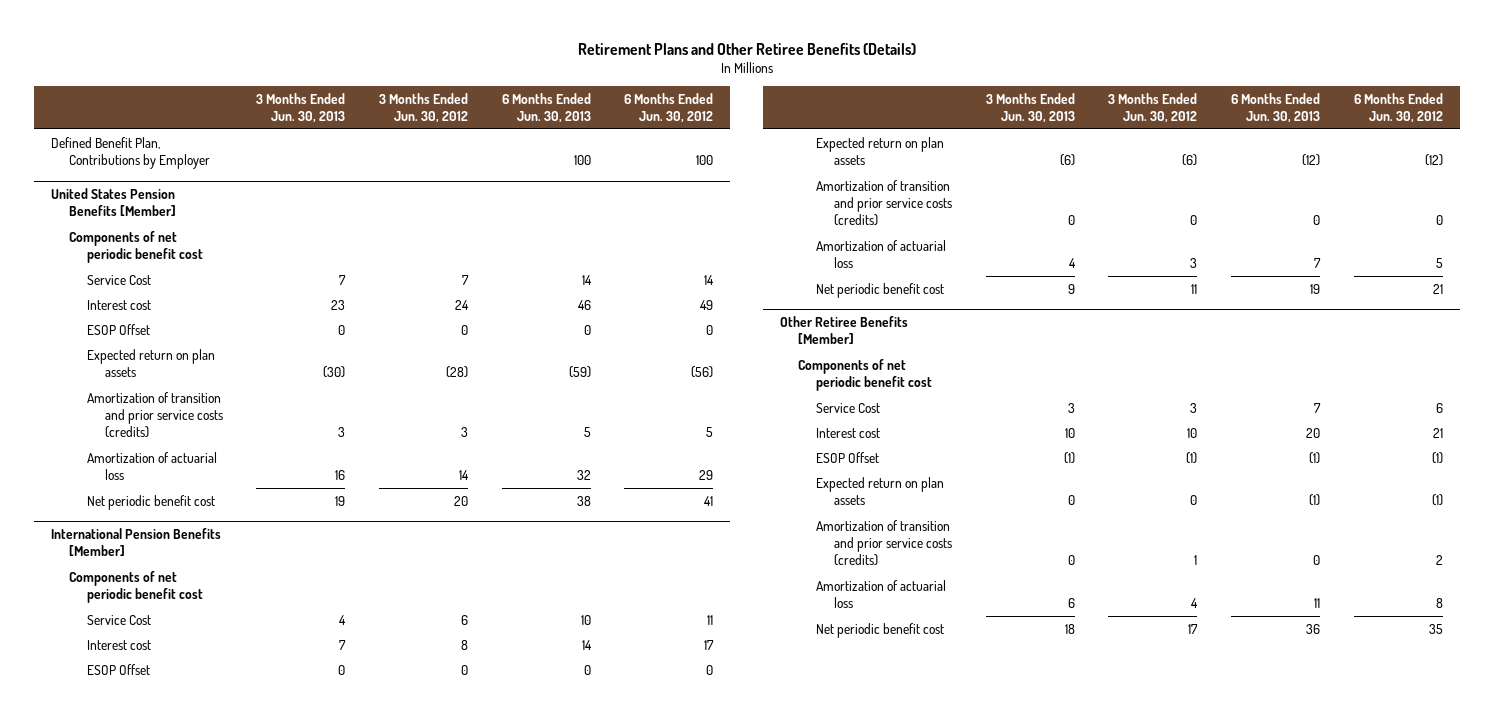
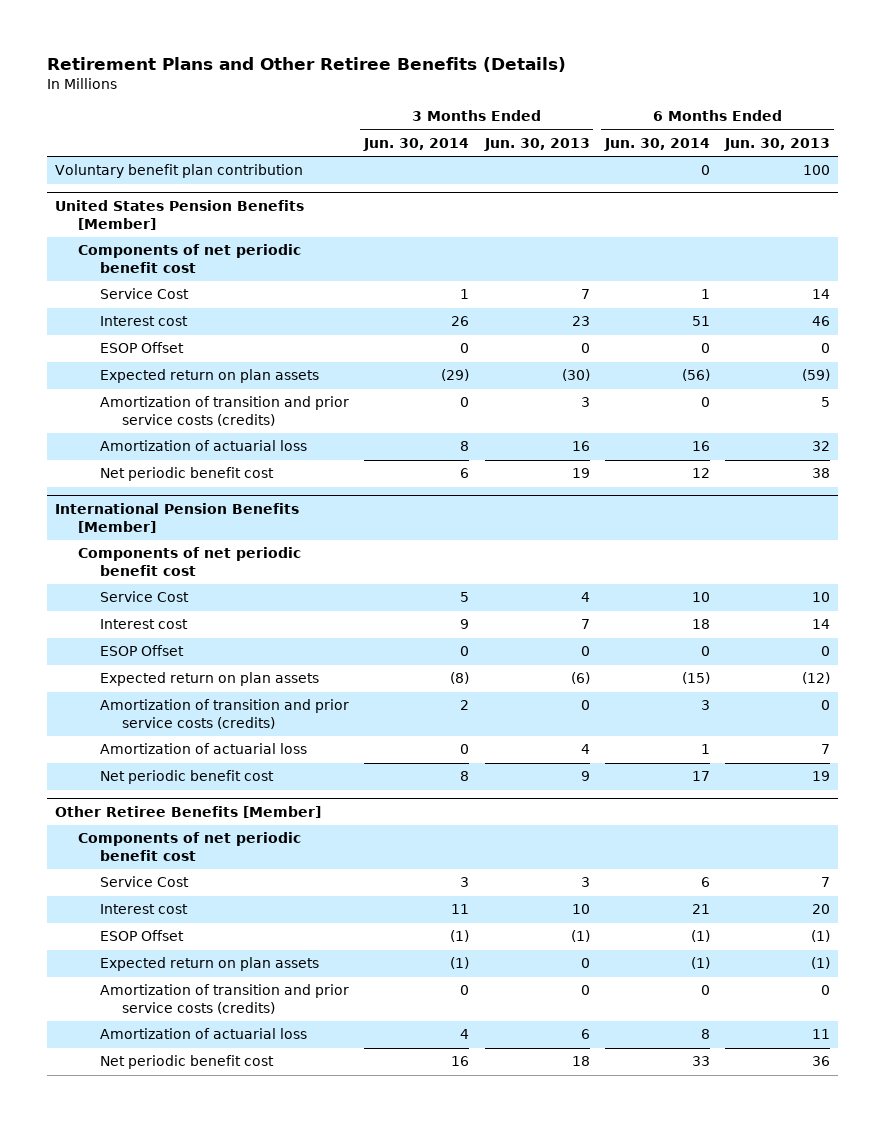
[378,92,468,123] 3 Months Ended Jun. 30, 2012 -> none
[624,92,714,123] 6 Months Ended Jun. 30, 2012 -> none
none -> [363,137,470,151] Jun. 30, 2014
none -> [603,137,710,151] Jun. 30, 2014
[50,136,210,169] Defined Benefit Plan, Contributions by Employer -> [55,164,304,179] Voluntary benefit plan contribution

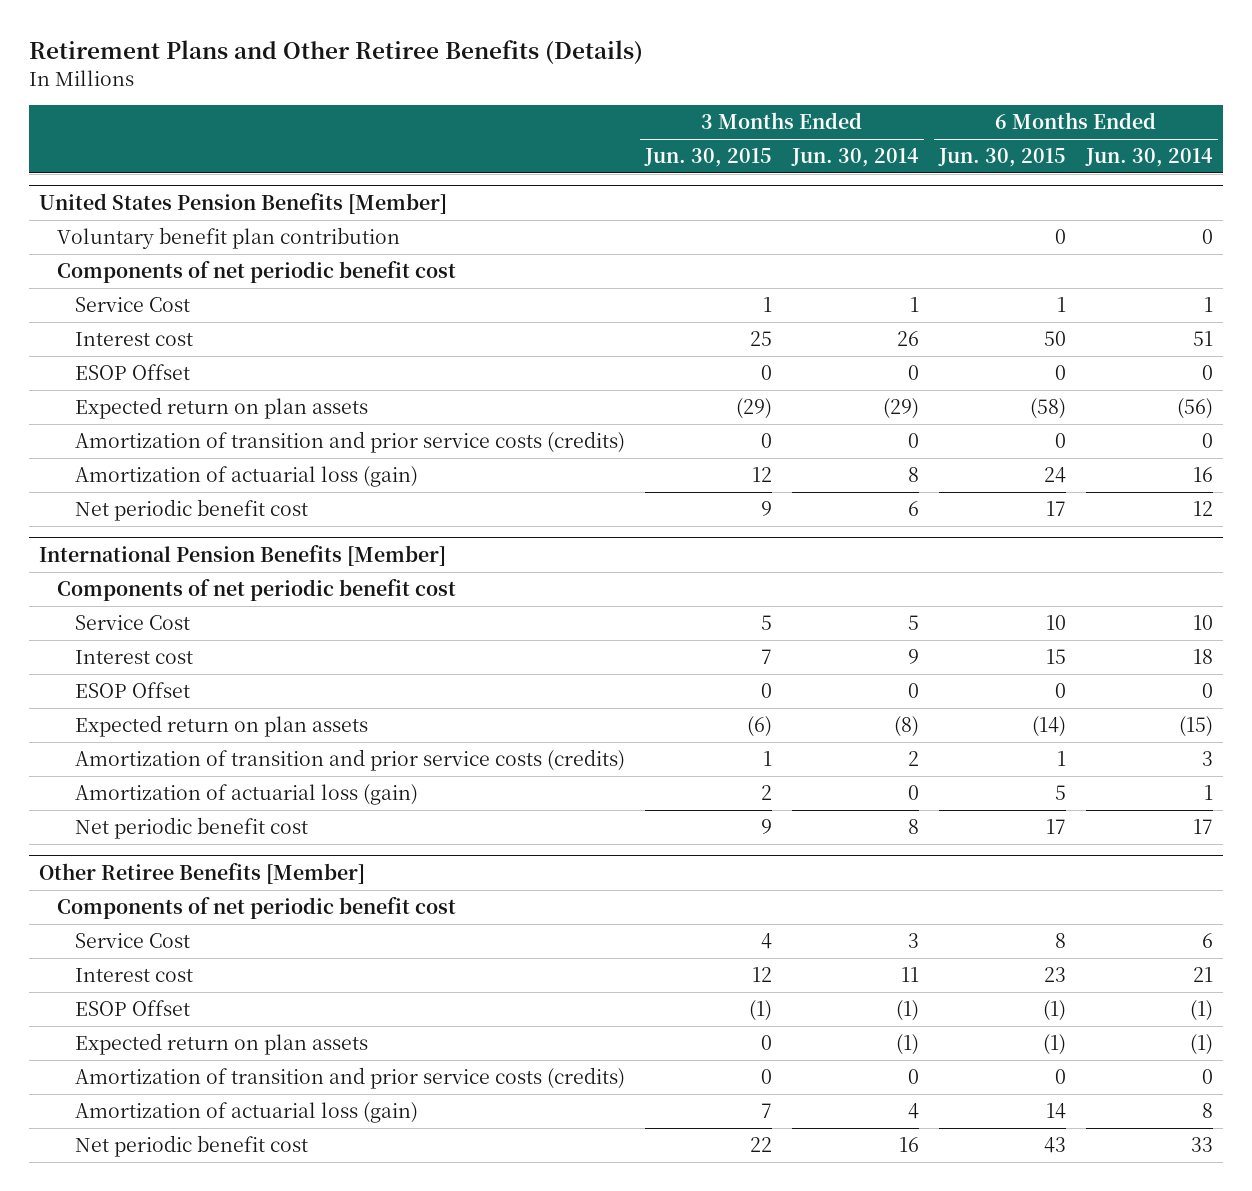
[483,137,590,151] Jun. 30, 2013 -> none
[724,137,831,151] Jun. 30, 2013 -> none
none -> [643,148,772,168] Jun. 30, 2015
none -> [937,148,1066,168] Jun. 30, 2015
[55,164,304,179] Voluntary benefit plan contribution -> none
none -> [56,227,400,250] Voluntary benefit plan contribution
[99,440,307,452] Amortization of actuarial loss -> [74,466,418,488] Amortization of actuarial loss (gain)
[99,743,307,755] Amortization of actuarial loss -> [74,784,418,806] Amortization of actuarial loss (gain)
[99,1028,307,1040] Amortization of actuarial loss -> [74,1102,418,1124] Amortization of actuarial loss (gain)

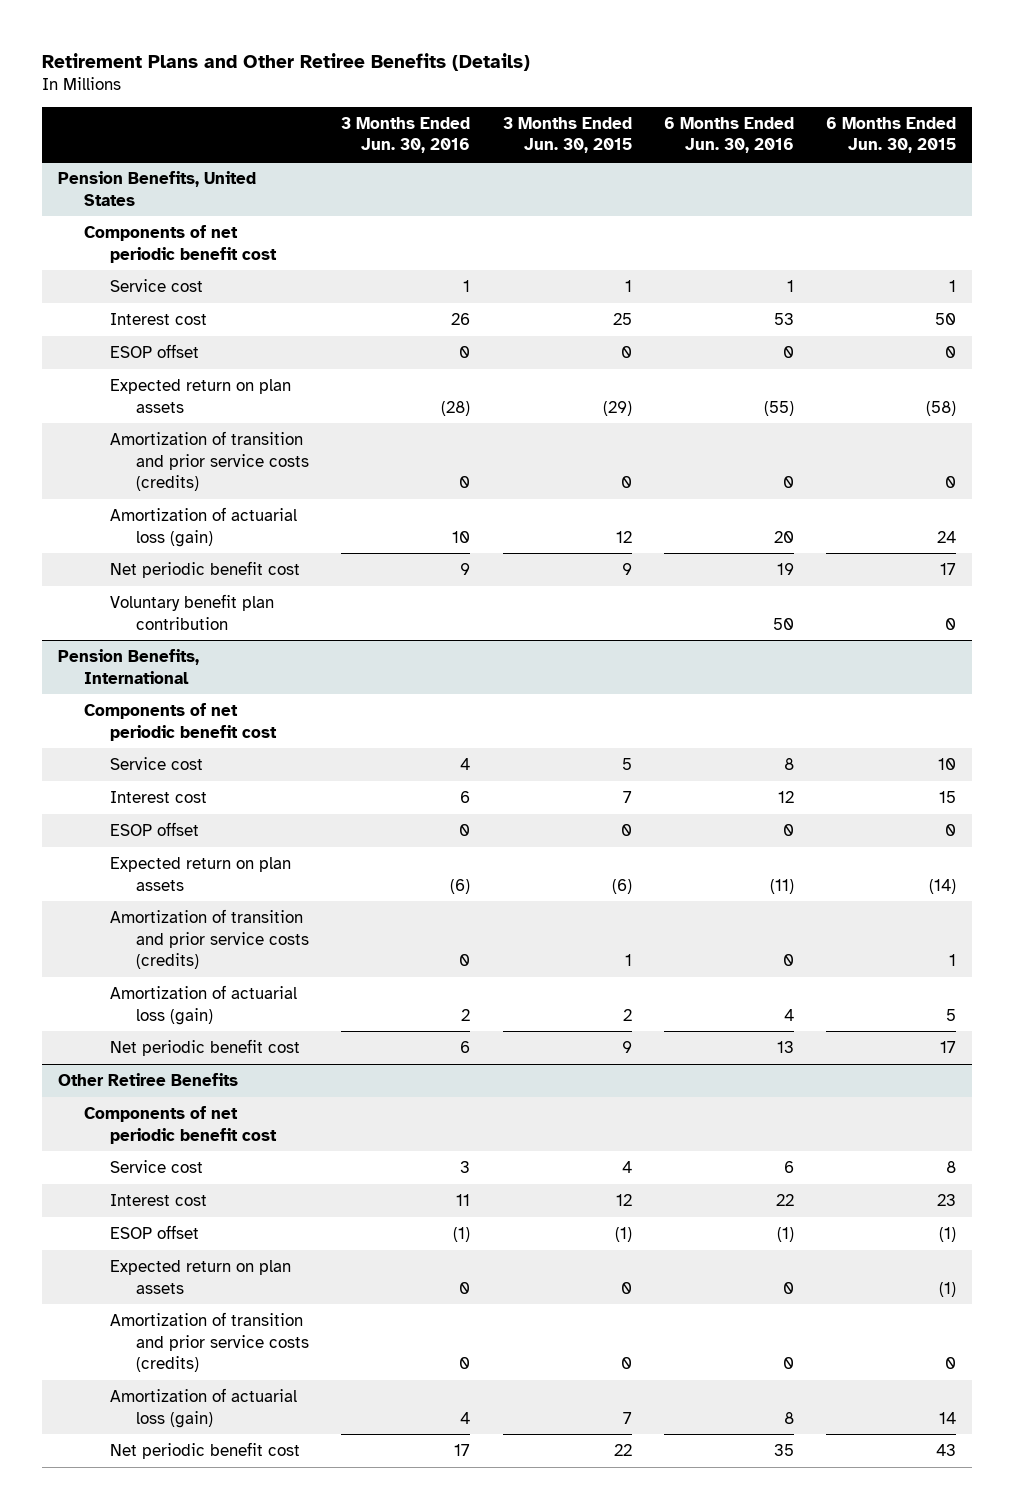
[790,148,919,168] Jun. 30, 2014 -> none
[1084,148,1213,168] Jun. 30, 2014 -> none
none -> [341,116,471,154] 3 Months Ended Jun. 30, 2016
none -> [663,116,794,154] 6 Months Ended Jun. 30, 2016
[56,227,400,250] Voluntary benefit plan contribution -> none
[38,192,447,214] United States Pension Benefits [Member] -> [58,171,257,206] Pension Benefits, United States
[74,297,190,313] Service Cost -> [109,279,203,293] Service cost
[74,364,190,381] ESOP Offset -> [109,344,199,359] ESOP offset
none -> [109,594,274,630] Voluntary benefit plan contribution
[38,544,446,566] International Pension Benefits [Member] -> [58,649,200,684] Pension Benefits, International
[74,615,190,631] Service Cost -> [109,757,203,771] Service cost
[74,682,190,699] ESOP Offset -> [109,822,199,837] ESOP offset
[38,862,365,884] Other Retiree Benefits [Member] -> [58,1073,239,1087] Other Retiree Benefits
[74,933,190,949] Service Cost -> [109,1160,203,1174] Service cost
[74,1000,190,1017] ESOP Offset -> [109,1225,199,1240] ESOP offset

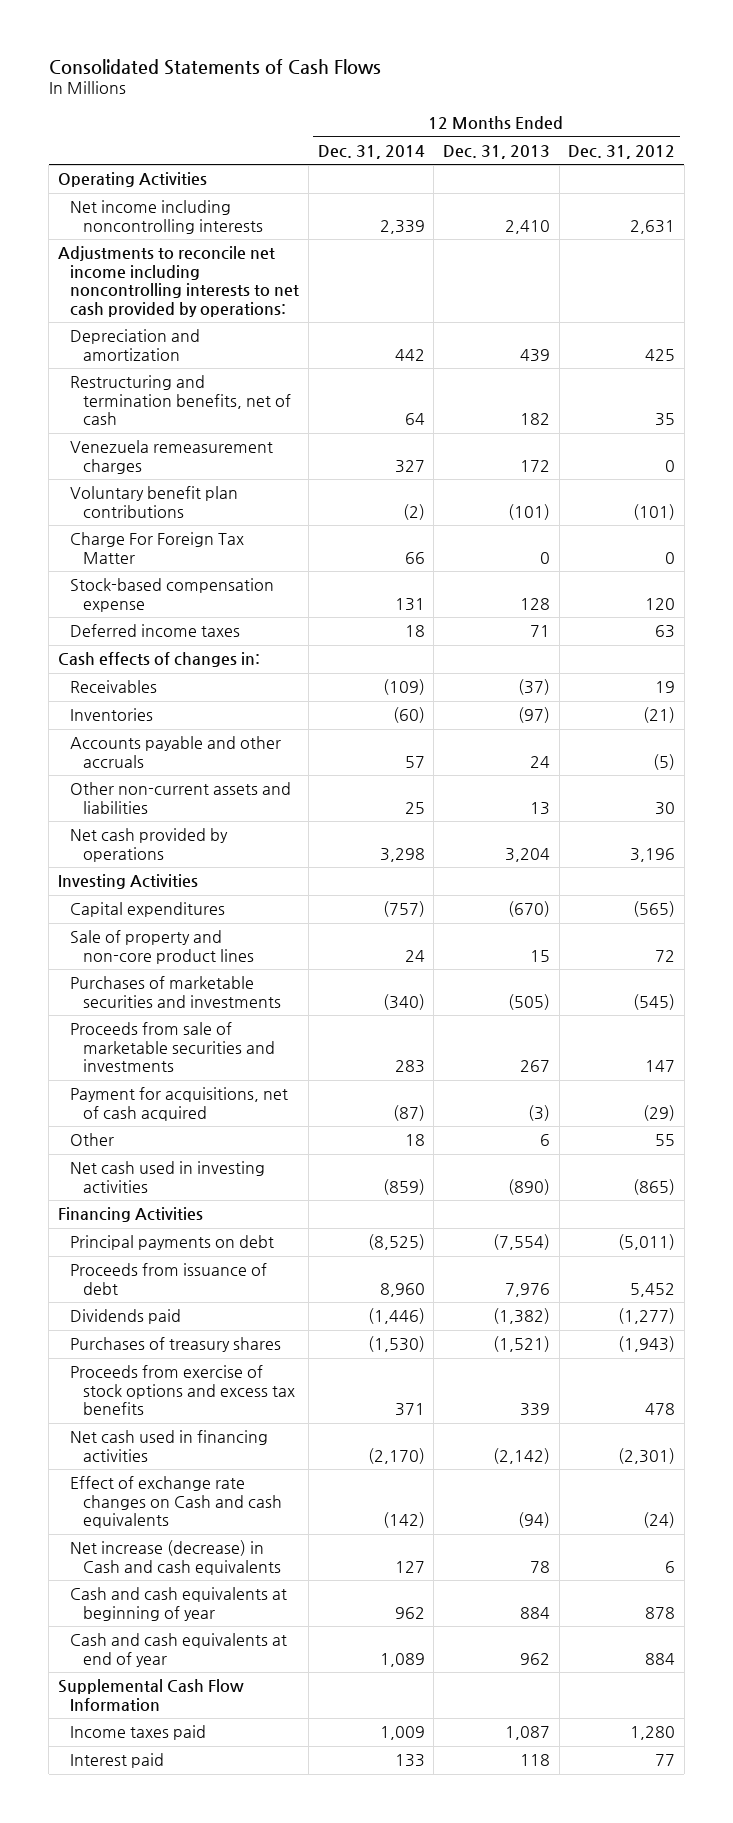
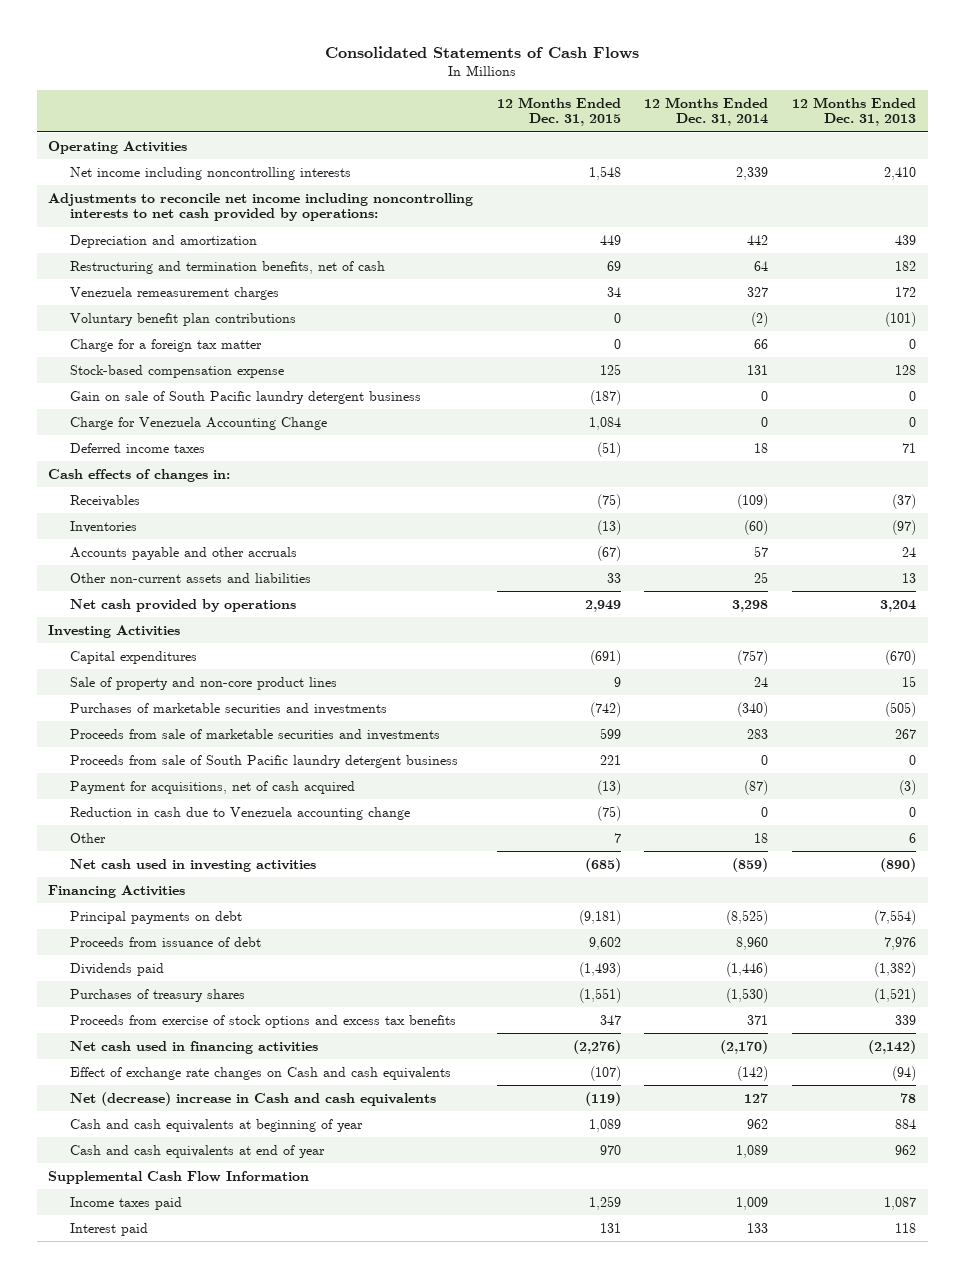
[568,144,676,159] Dec. 31, 2012 -> none
none -> [496,96,621,127] 12 Months Ended Dec. 31, 2015
[70,532,245,564] Charge For Foreign Tax Matter -> [69,338,262,352] Charge for a foreign tax matter
none -> [69,390,421,404] Gain on sale of South Pacific laundry detergent business
none -> [69,416,327,430] Charge for Venezuela Accounting Change
none -> [69,754,458,768] Proceeds from sale of South Pacific laundry detergent business
none -> [69,806,410,820] Reduction in cash due to Venezuela accounting change
[70,1540,281,1575] Net increase (decrease) in Cash and cash equivalents -> [69,1091,436,1106] Net (decrease) increase in Cash and cash equivalents

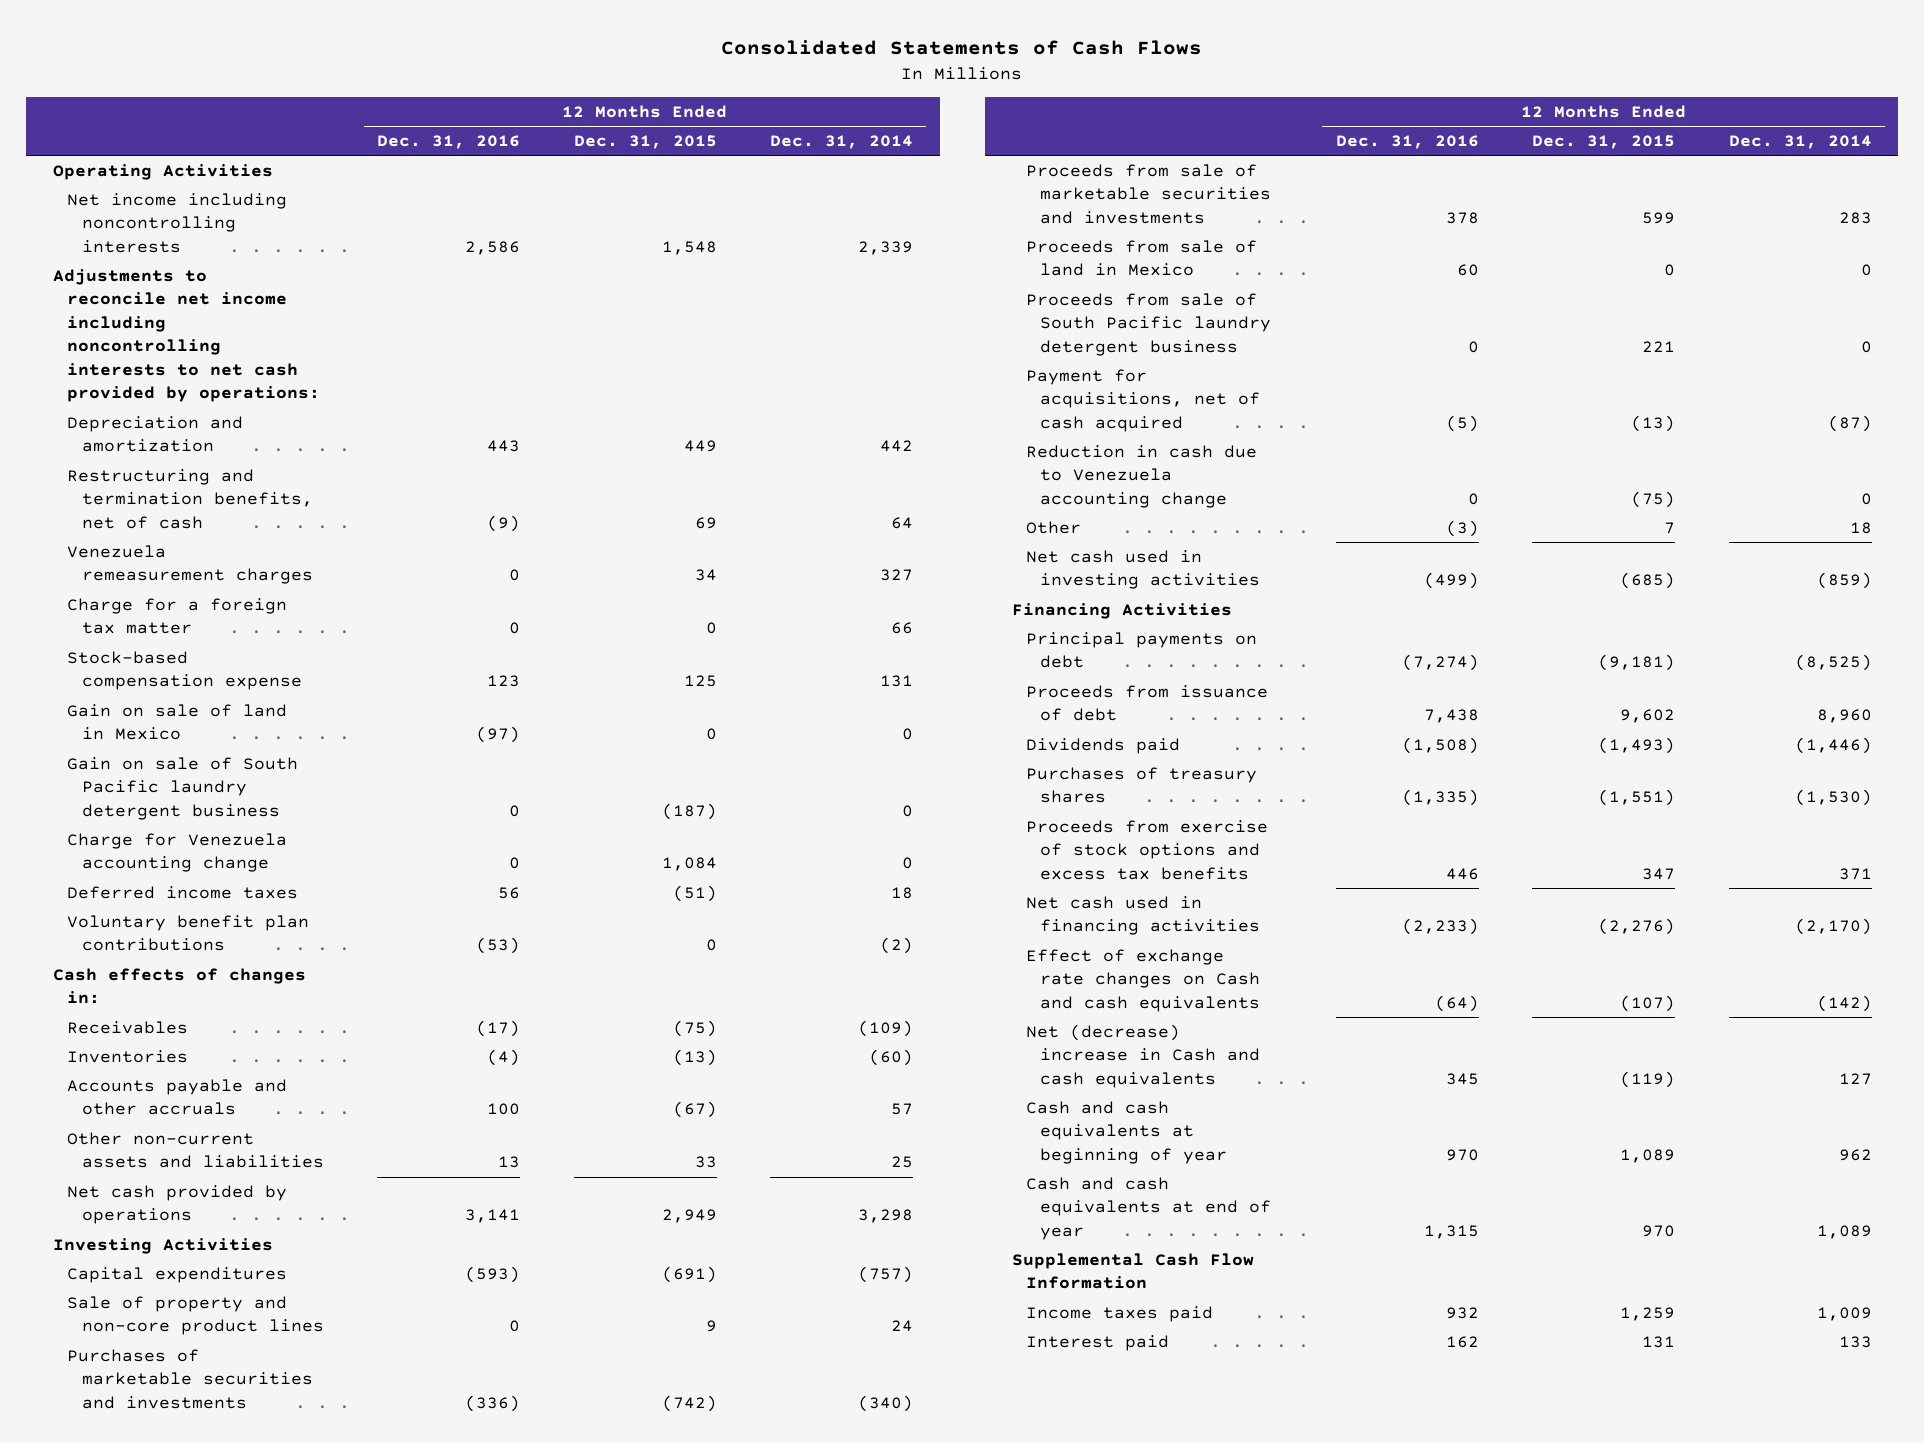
[791,96,916,127] 12 Months Ended Dec. 31, 2013 -> none
none -> [377,135,521,150] Dec. 31, 2016
none -> [67,703,288,741] Gain on sale of land in Mexico
[69,416,327,430] Charge for Venezuela Accounting Change -> [67,832,288,873] Charge for Venezuela accounting change
[69,312,296,326] Voluntary benefit plan contributions -> [67,914,310,952] Voluntary benefit plan contributions
none -> [1025,239,1257,277] Proceeds from sale of land in Mexico

